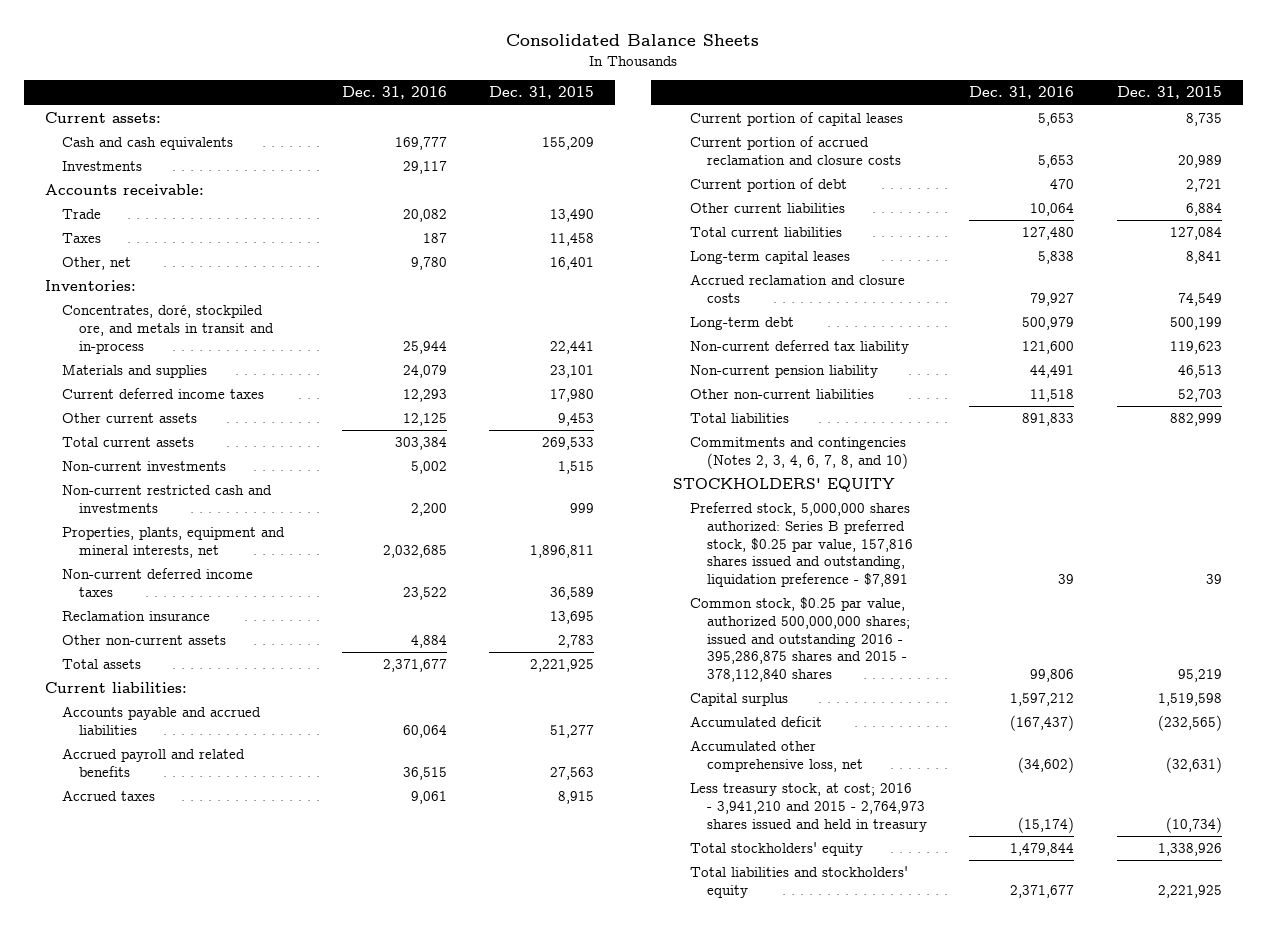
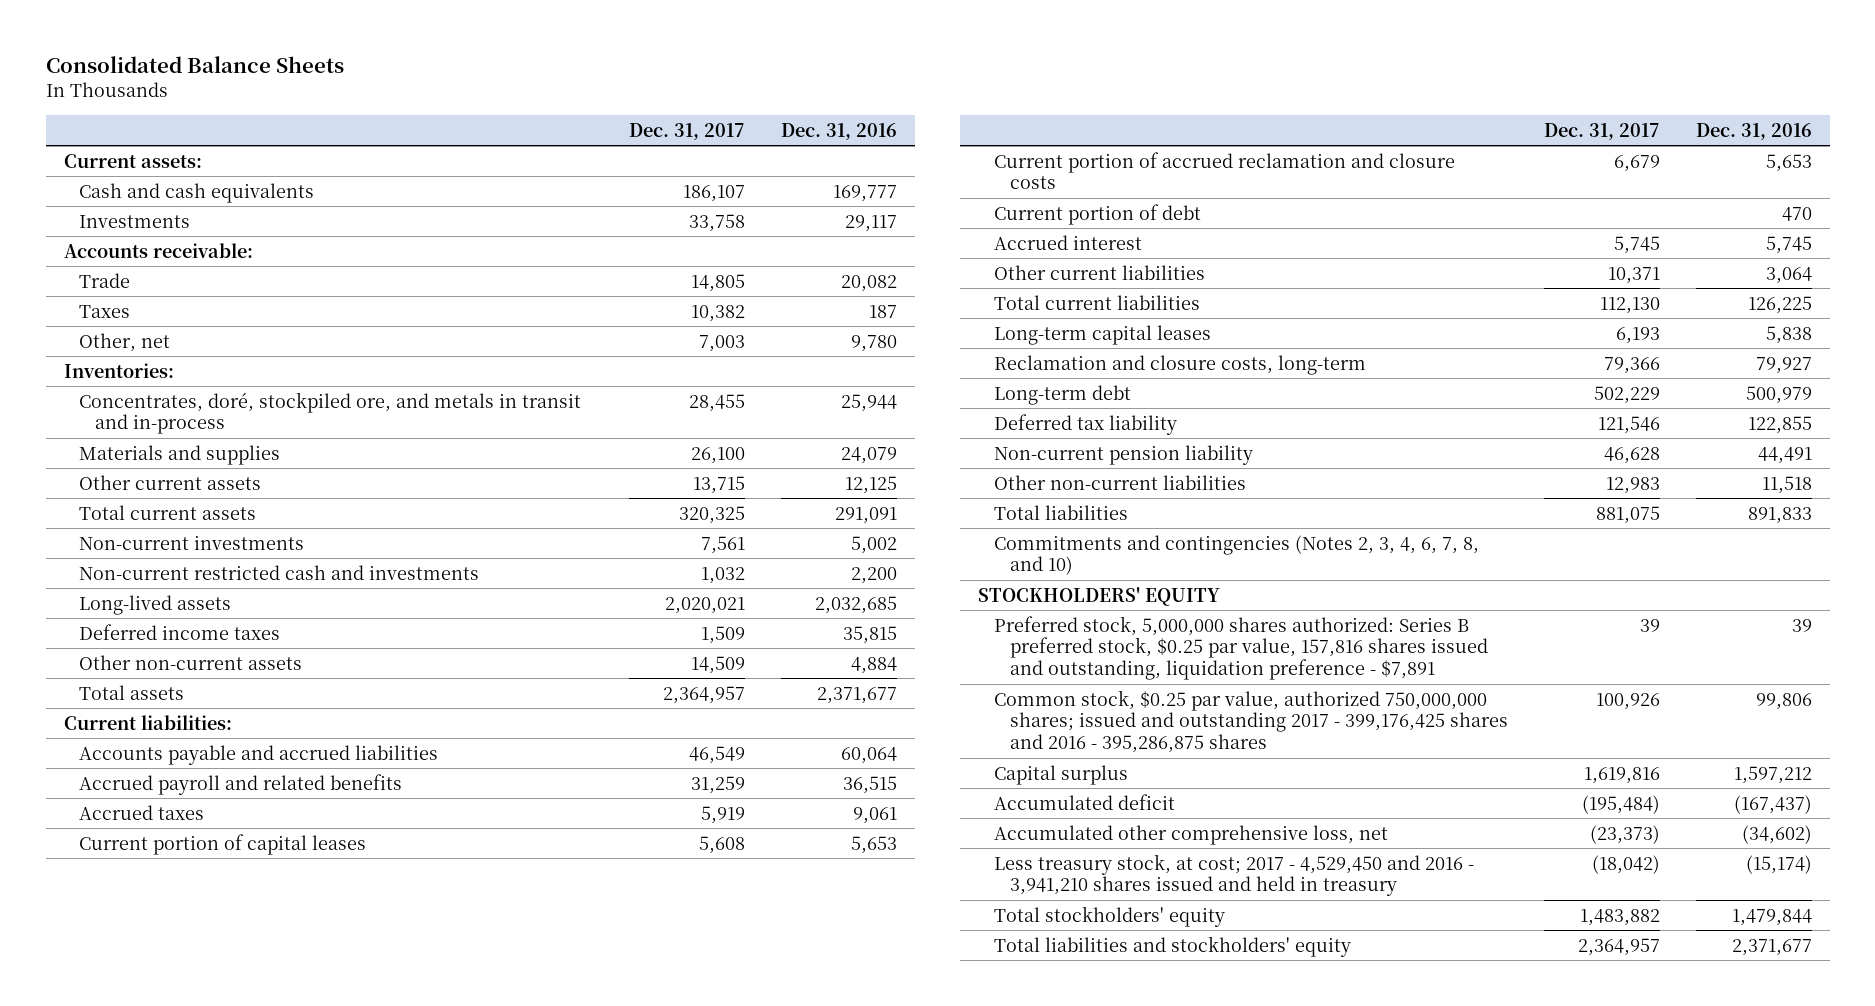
[489,86,595,100] Dec. 31, 2015 -> none
none -> [629,122,746,140] Dec. 31, 2017
[62,388,265,400] Current deferred income taxes -> none
[394,437,447,451] 303,384 -> [835,506,898,524] 291,091
[62,611,211,622] Reclamation insurance -> none
[62,527,286,558] Properties, plants, equipment and mineral interests, net -> [79,594,232,615] Long-lived assets
[62,568,254,597] Non-current deferred income taxes -> [79,623,281,640] Deferred income taxes
[402,586,447,600] 23,522 -> [843,625,898,644] 35,815
none -> [993,234,1142,250] Accrued interest
[1030,203,1075,217] 10,064 -> [1765,266,1812,284] 3,064
[1022,227,1075,241] 127,480 -> [1747,295,1812,314] 126,225
[689,274,905,303] Accrued reclamation and closure costs -> [993,354,1366,375] Reclamation and closure costs, long-term
[689,340,909,355] Non-current deferred tax liability -> [993,413,1177,435] Deferred tax liability
[1022,341,1075,355] 121,600 -> [1747,415,1812,434] 122,855
[689,597,910,683] Common stock, $0.25 par value, authorized 500,000,000 shares; issued and outstanding 2016 - 395,286,875 shares and 2015 - 378,112,840 shares -> [993,689,1508,754] Common stock, $0.25 par value, authorized 750,000,000 shares; issued and outstanding 2017 - 399,176,425 shares and 2016 - 395,286,875 shares
[689,783,927,832] Less treasury stock, at cost; 2016 - 3,941,210 and 2015 - 2,764,973 shares issued and held in treasury -> [993,853,1474,897] Less treasury stock, at cost; 2017 - 4,529,450 and 2016 - 3,941,210 shares issued and held in treasury

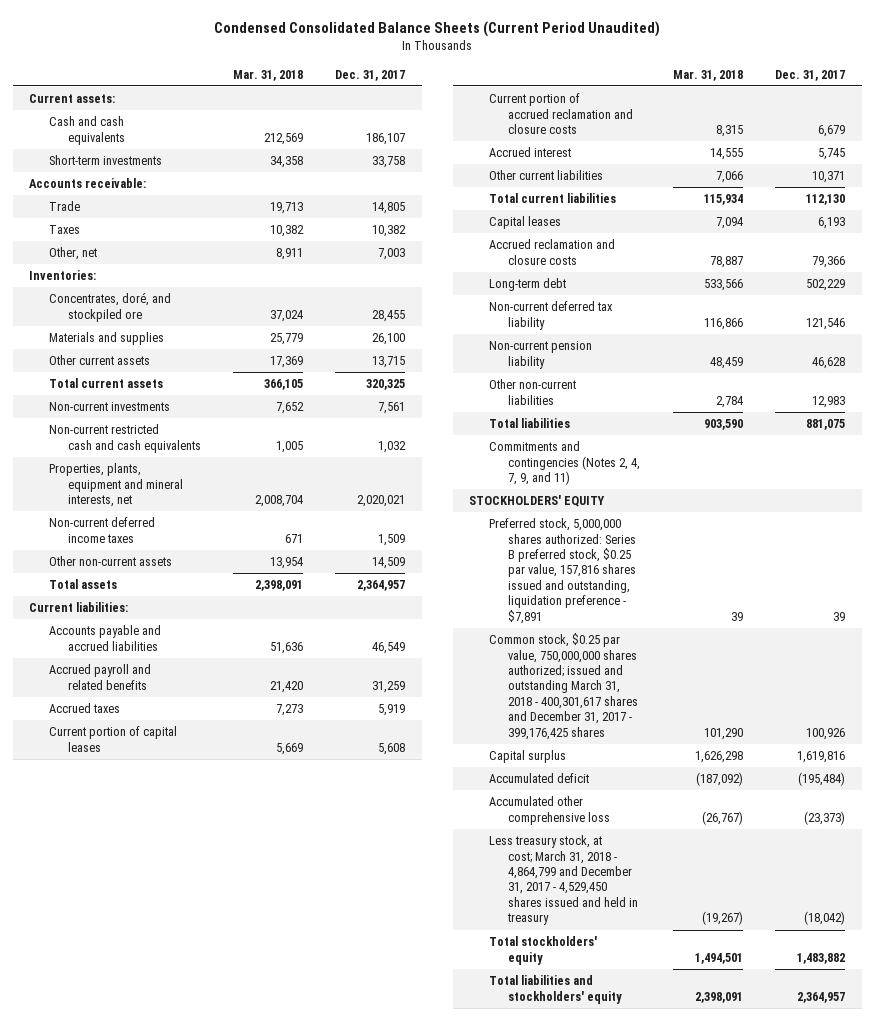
[45,56,344,74] Consolidated Balance Sheets -> [214,20,661,37] Condensed Consolidated Balance Sheets (Current Period Unaudited)
[781,122,898,140] Dec. 31, 2016 -> none
none -> [233,69,304,81] Mar. 31, 2018
[79,214,191,228] Investments -> [48,155,162,166] Short-term investments
[79,391,582,435] Concentrates, doré, stockpiled ore, and metals in transit and in-process -> [48,292,171,322] Concentrates, doré, and stockpiled ore
[79,564,480,580] Non-current restricted cash and investments -> [48,424,202,453] Non-current restricted cash and cash equivalents
[79,594,232,615] Long-lived assets -> [48,463,184,508] Properties, plants, equipment and mineral interests, net
[79,623,281,640] Deferred income taxes -> [48,517,155,543] Non-current deferred income taxes
[993,203,1201,225] Current portion of debt -> none
[993,324,1211,345] Long-term capital leases -> [488,216,561,230] Capital leases
[993,354,1366,375] Reclamation and closure costs, long-term -> [488,239,615,265] Accrued reclamation and closure costs
[993,413,1177,435] Deferred tax liability -> [488,301,613,330] Non-current deferred tax liability
[993,534,1479,576] Commitments and contingencies (Notes 2, 3, 4, 6, 7, 8, and 10) -> [488,441,641,486] Commitments and contingencies (Notes 2, 4, 7, 9, and 11)
[993,689,1508,754] Common stock, $0.25 par value, authorized 750,000,000 shares; issued and outstanding 2017 - 399,176,425 shares and 2016 - 395,286,875 shares -> [488,633,639,740] Common stock, $0.25 par value, 750,000,000 shares authorized; issued and outstanding March 31, 2018 - 400,301,617 shares and December 31, 2017 - 399,176,425 shares
[993,824,1388,845] Accumulated other comprehensive loss, net -> [488,796,611,825] Accumulated other comprehensive loss
[993,853,1474,897] Less treasury stock, at cost; 2017 - 4,529,450 and 2016 - 3,941,210 shares issued and held in treasury -> [488,835,639,926] Less treasury stock, at cost; March 31, 2018 - 4,864,799 and December 31, 2017 - 4,529,450 shares issued and held in treasury

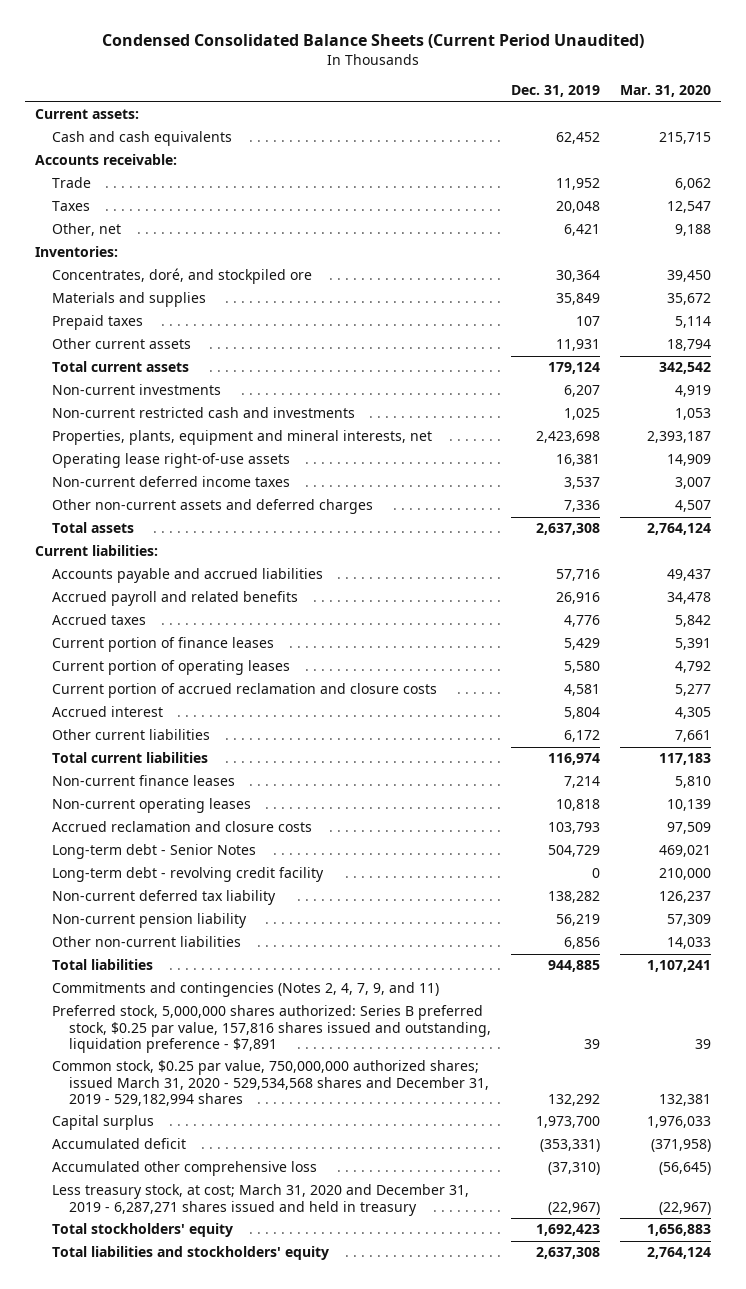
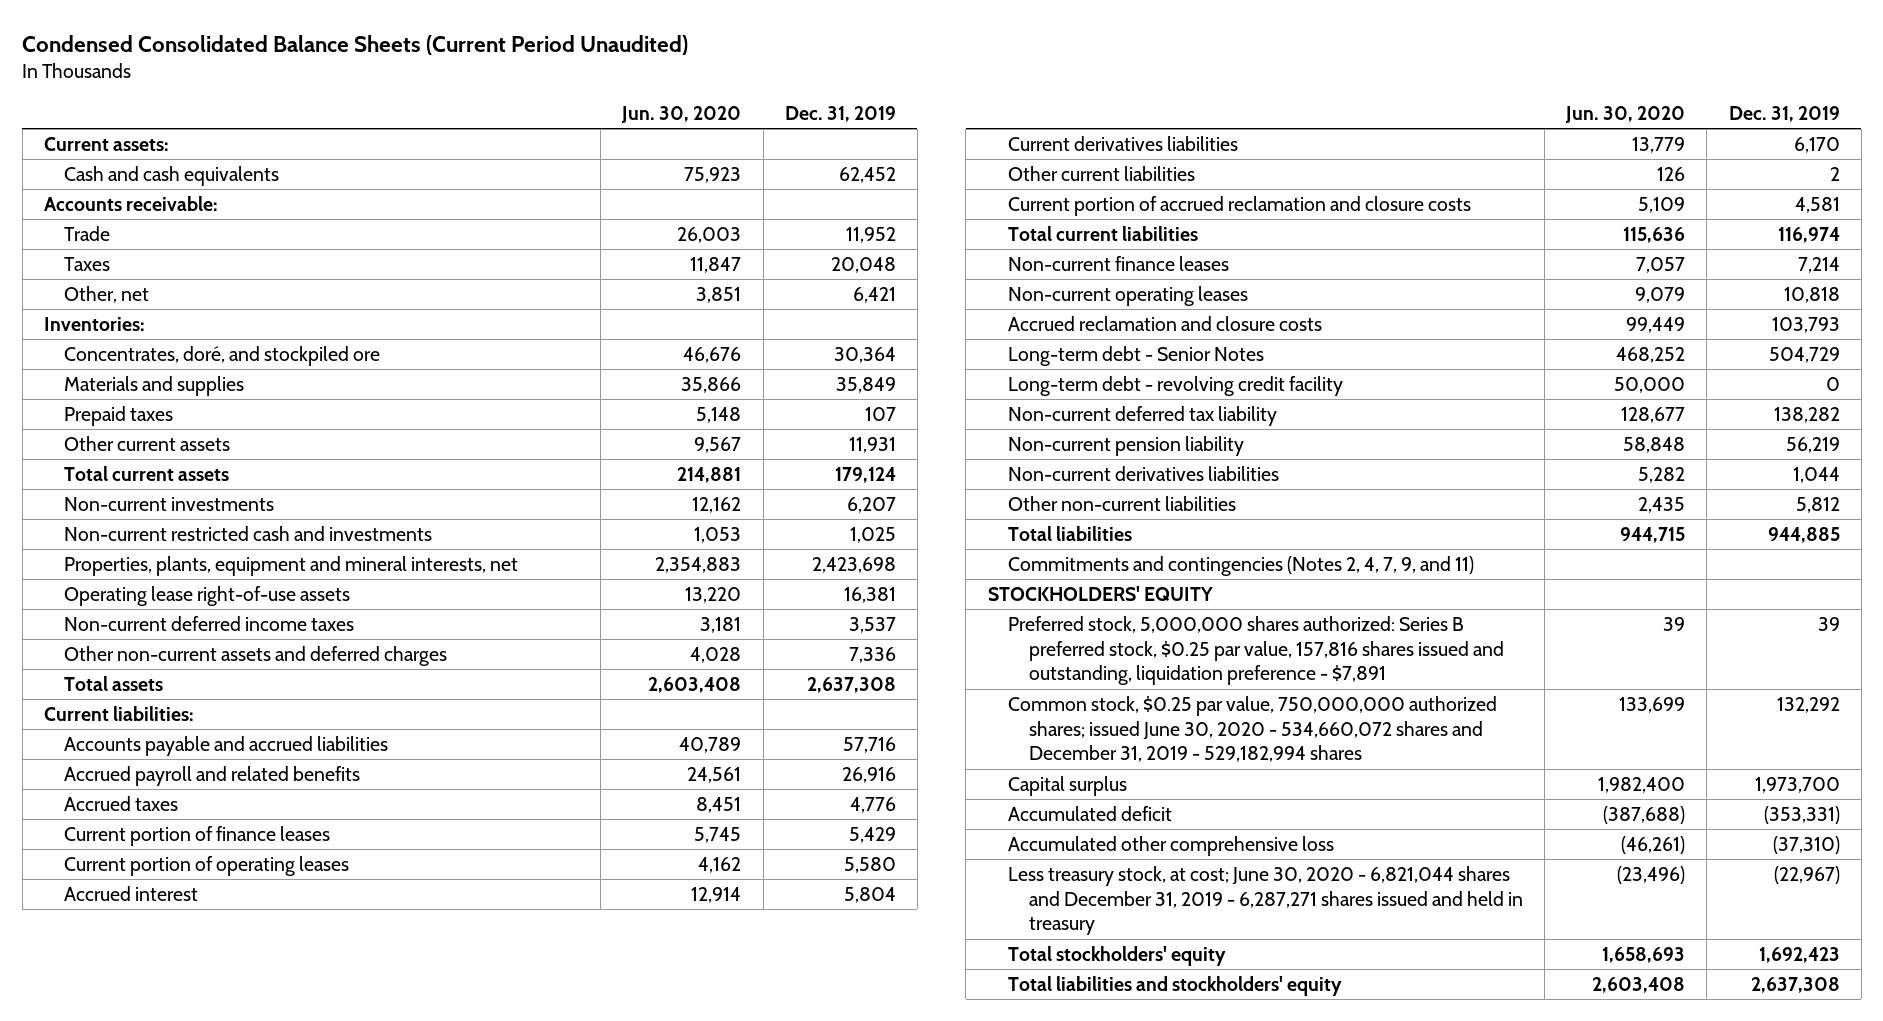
[620,85,712,98] Mar. 31, 2020 -> none
none -> [621,105,742,123] Jun. 30, 2020
none -> [1008,136,1239,152] Current derivatives liabilities
[564,730,601,743] 6,172 -> [1829,167,1840,182] 2
[52,683,438,699] Current portion of accrued reclamation and closure costs -> [1008,196,1472,217] Current portion of accrued reclamation and closure costs
none -> [1008,466,1280,482] Non-current derivatives liabilities
[564,937,601,950] 6,856 -> [1795,497,1840,514] 5,812
none -> [987,586,1213,602] STOCKHOLDERS' EQUITY
[52,1060,490,1106] Common stock, $0.25 par value, 750,000,000 authorized shares; issued March 31, 2020 - 529,534,568 shares and December 31, 2019 - 529,182,994 shares -> [1008,696,1498,763] Common stock, $0.25 par value, 750,000,000 authorized shares; issued June 30, 2020 - 534,660,072 shares and December 31, 2019 - 529,182,994 shares
[52,1184,470,1216] Less treasury stock, at cost; March 31, 2020 and December 31, 2019 - 6,287,271 shares issued and held in treasury -> [1008,866,1523,936] Less treasury stock, at cost; June 30, 2020 - 6,821,044 shares and December 31, 2019 - 6,287,271 shares issued and held in treasury

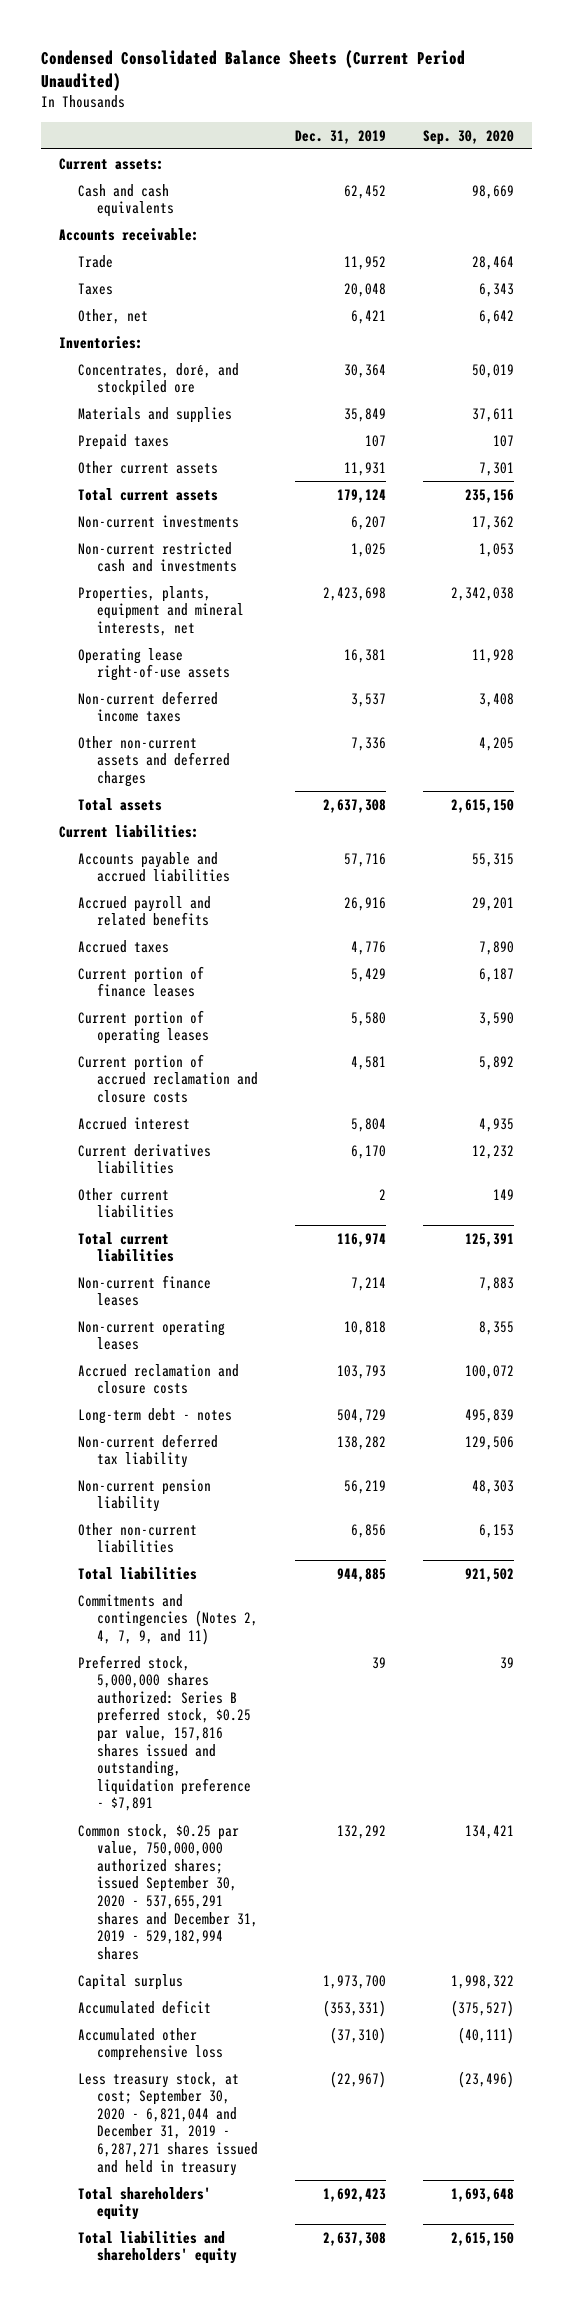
[621,105,742,123] Jun. 30, 2020 -> none
none -> [422,129,514,145] Sep. 30, 2020
[1008,196,1472,217] Current portion of accrued reclamation and closure costs -> [78,1053,259,1103] Current portion of accrued reclamation and closure costs
[1008,346,1265,367] Long-term debt - Senior Notes -> none
[1008,376,1344,397] Long-term debt - revolving credit facility -> [78,1407,233,1424] Long-term debt - notes
[1825,377,1840,392] 0 -> [336,1408,386,1423] 504,729
[1008,466,1280,482] Non-current derivatives liabilities -> none
[1795,497,1840,514] 5,812 -> [350,1523,386,1538] 6,856
[987,586,1213,602] STOCKHOLDERS' EQUITY -> none
[1008,696,1498,763] Common stock, $0.25 par value, 750,000,000 authorized shares; issued June 30, 2020 - 534,660,072 shares and December 31, 2019 - 529,182,994 shares -> [78,1823,259,1960] Common stock, $0.25 par value, 750,000,000 authorized shares; issued September 30, 2020 - 537,655,291 shares and December 31, 2019 - 529,182,994 shares
[1008,866,1523,936] Less treasury stock, at cost; June 30, 2020 - 6,821,044 shares and December 31, 2019 - 6,287,271 shares issued and held in treasury -> [78,2071,259,2176] Less treasury stock, at cost; September 30, 2020 - 6,821,044 and December 31, 2019 - 6,287,271 shares issued and held in treasury
[1008,946,1227,967] Total stockholders' equity -> [78,2186,212,2221] Total shareholders' equity
[1008,976,1343,997] Total liabilities and stockholders' equity -> [78,2230,238,2265] Total liabilities and shareholders' equity

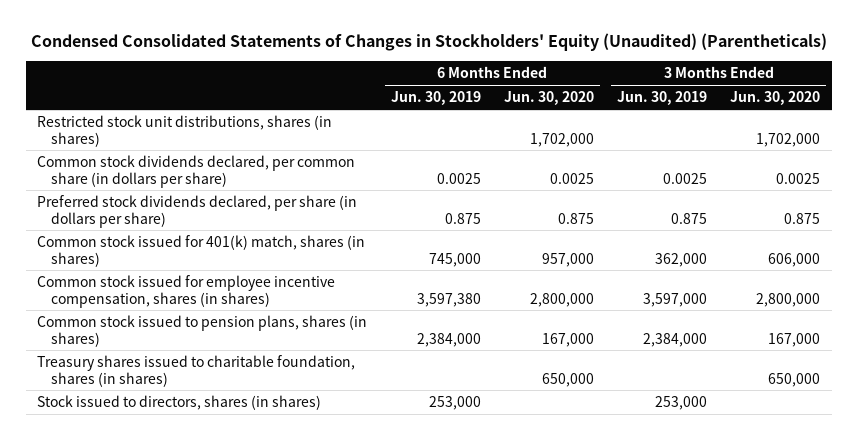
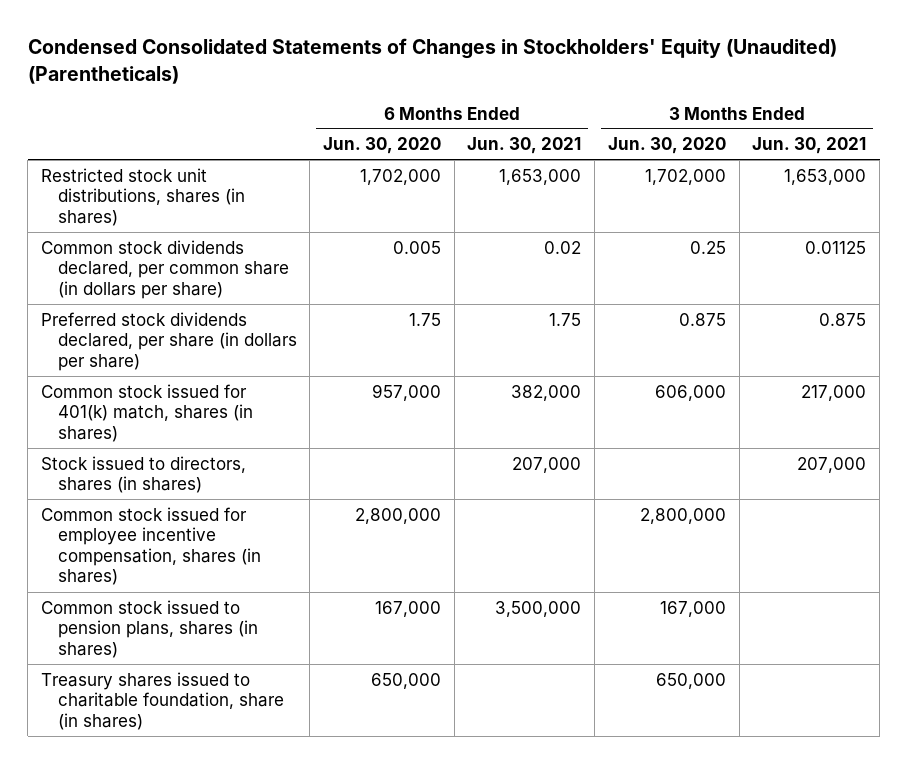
[390,91,481,106] Jun. 30, 2019 -> none
[617,91,708,106] Jun. 30, 2019 -> none
none -> [467,137,582,155] Jun. 30, 2021
none -> [752,137,867,155] Jun. 30, 2021
[549,172,594,184] 0.0025 -> [392,240,441,254] 0.005
[776,172,821,184] 0.0025 -> [689,240,726,254] 0.25
[557,212,594,224] 0.875 -> [408,312,441,326] 1.75
[37,395,322,411] Stock issued to directors, shares (in shares) -> [40,455,246,494] Stock issued to directors, shares (in shares)
[37,355,356,387] Treasury shares issued to charitable foundation, shares (in shares) -> [40,671,284,730] Treasury shares issued to charitable foundation, share (in shares)

